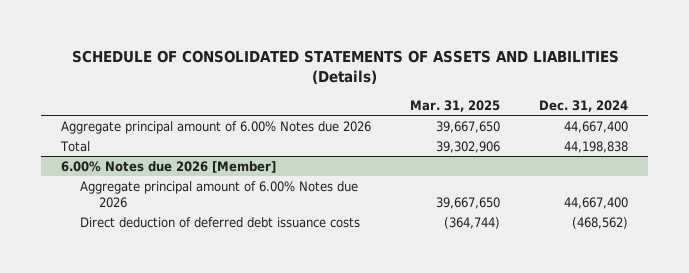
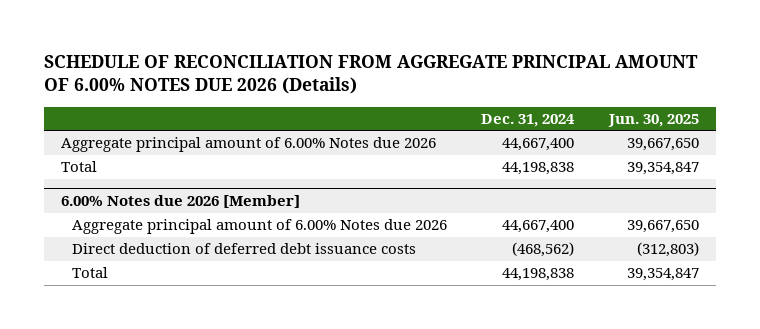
[71,49,619,84] SCHEDULE OF CONSOLIDATED STATEMENTS OF ASSETS AND LIABILITIES (Details) -> [44,54,699,95] SCHEDULE OF RECONCILIATION FROM AGGREGATE PRINCIPAL AMOUNT OF 6.00% NOTES DUE 2026 (Details)
[410,99,501,112] Mar. 31, 2025 -> none
none -> [607,113,699,127] Jun. 30, 2025
none -> [72,267,109,279] Total

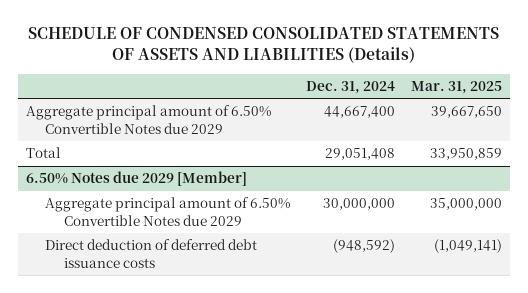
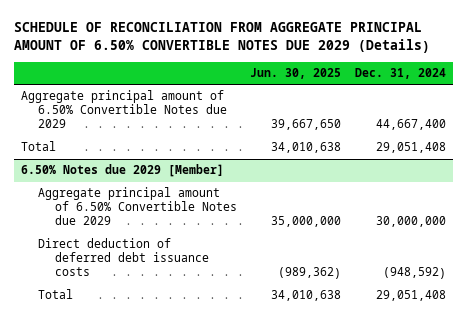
[27,26,499,64] SCHEDULE OF CONDENSED CONSOLIDATED STATEMENTS OF ASSETS AND LIABILITIES (Details) -> [14,22,431,54] SCHEDULE OF RECONCILIATION FROM AGGREGATE PRINCIPAL AMOUNT OF 6.50% CONVERTIBLE NOTES DUE 2029 (Details)
[410,80,502,94] Mar. 31, 2025 -> none
none -> [250,68,342,80] Jun. 30, 2025
none -> [37,289,73,300] Total

